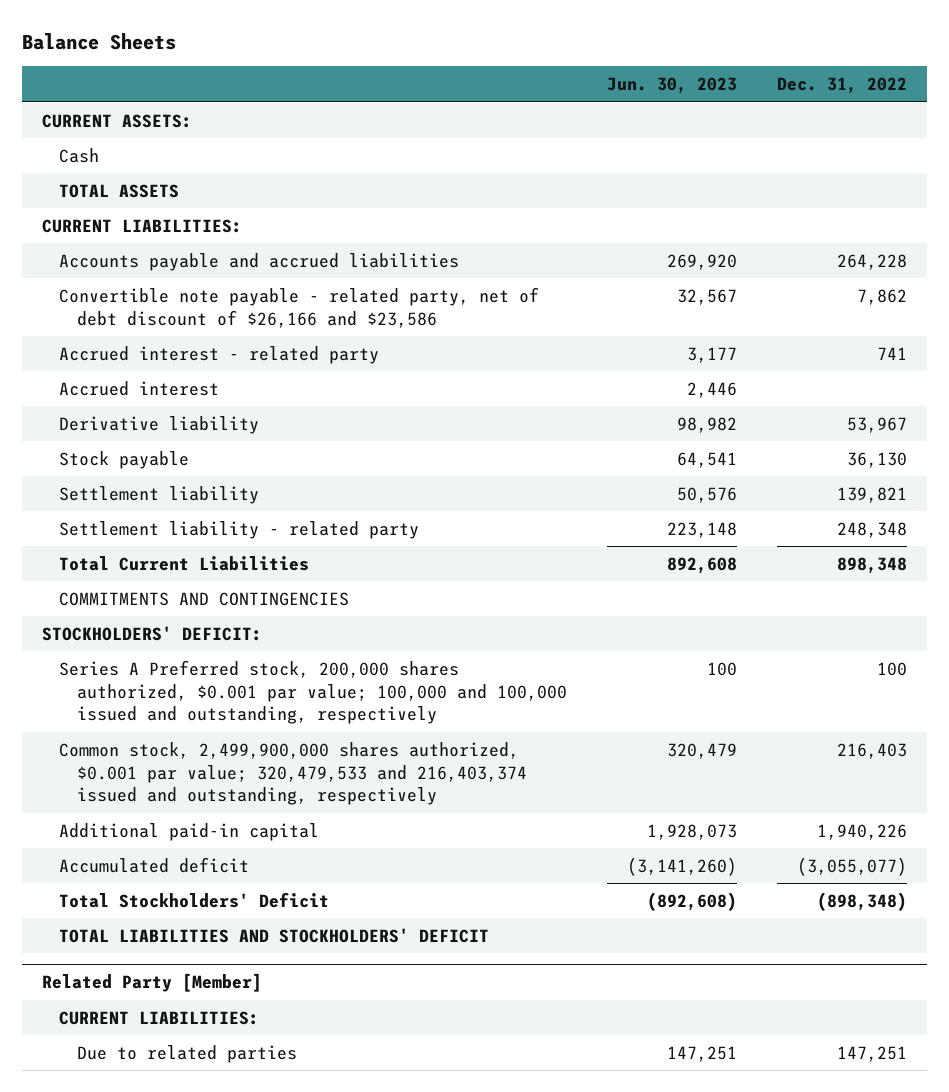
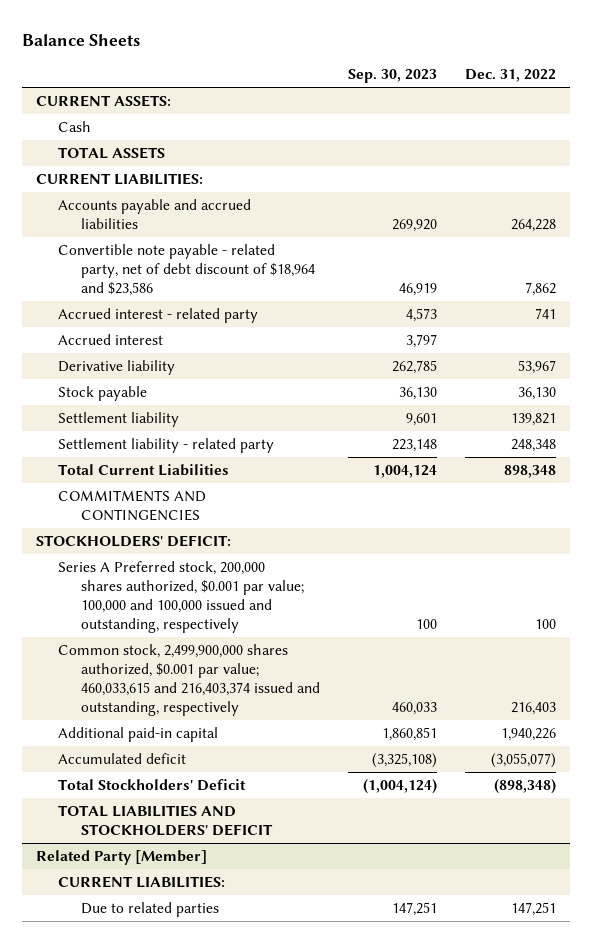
[607,77,738,95] Jun. 30, 2023 -> none
none -> [347,69,437,84] Sep. 30, 2023
[59,286,540,328] Convertible note payable - related party, net of debt discount of $26,166 and $23,586 -> [58,244,315,297] Convertible note payable - related party, net of debt discount of $18,964 and $23,586
[59,741,527,806] Common stock, 2,499,900,000 shares authorized, $0.001 par value; 320,479,533 and 216,403,374 issued and outstanding, respectively -> [58,644,320,717] Common stock, 2,499,900,000 shares authorized, $0.001 par value; 460,033,615 and 216,403,374 issued and outstanding, respectively

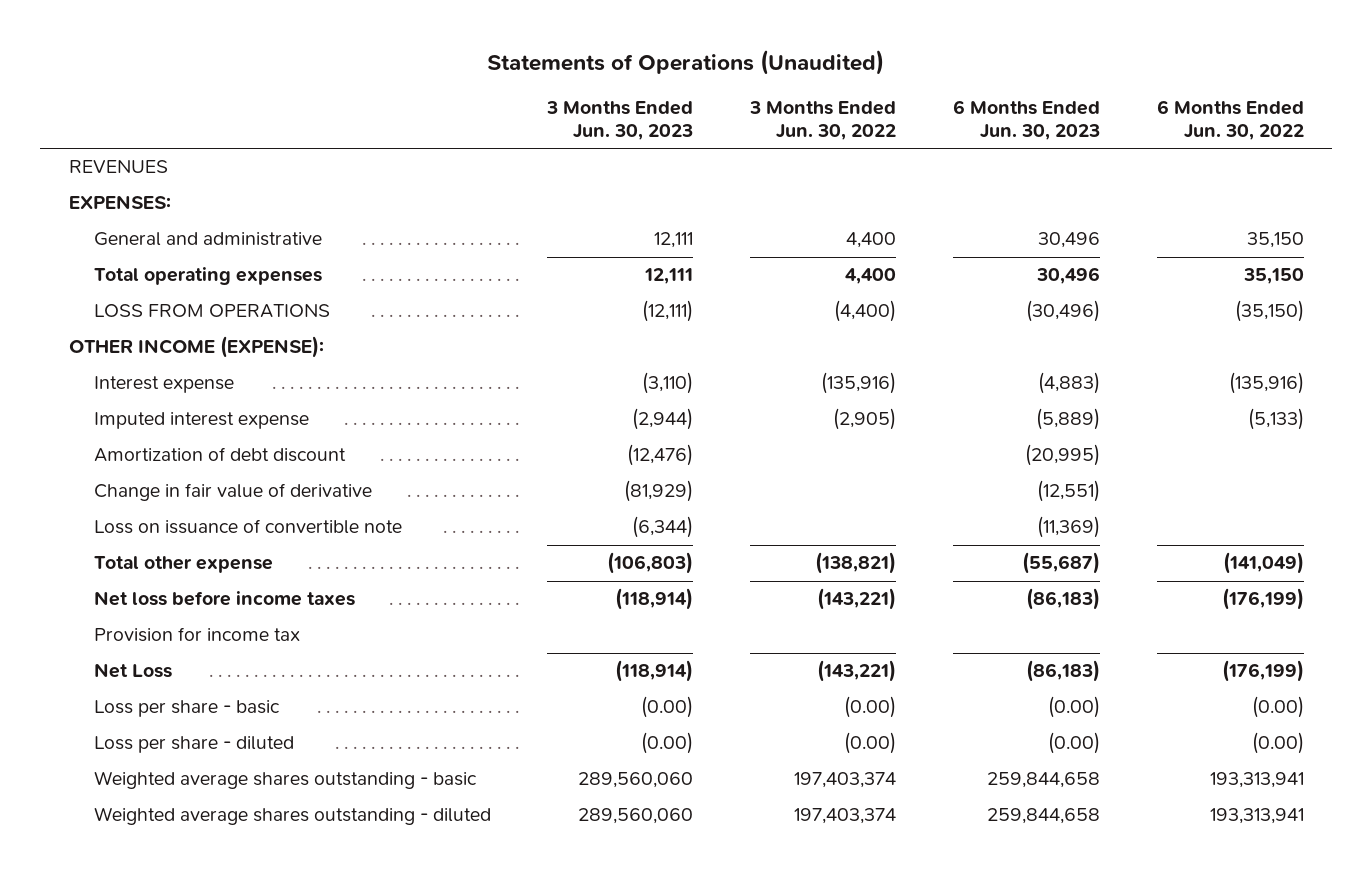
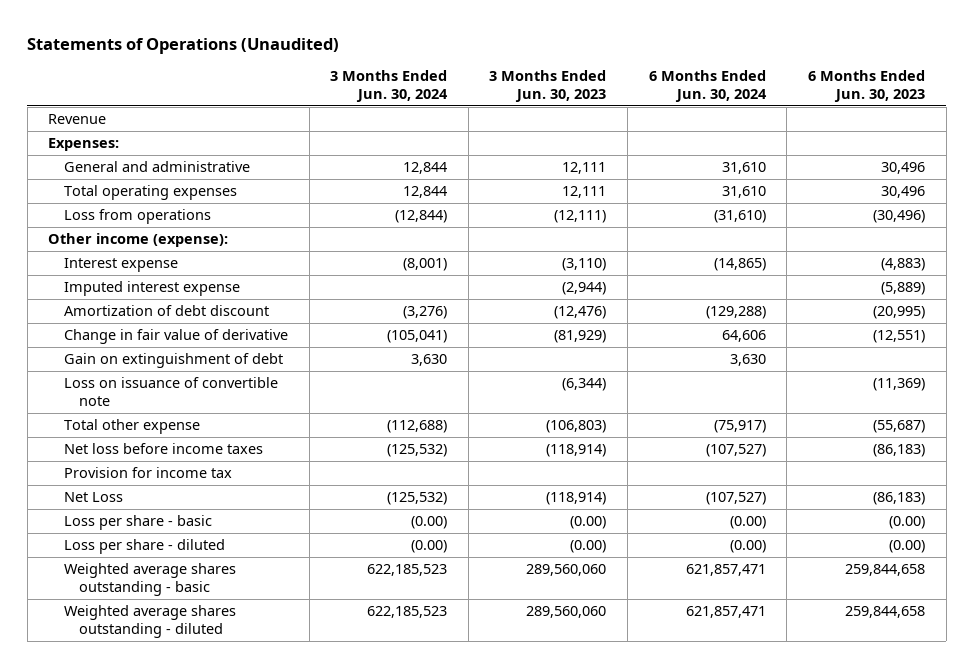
[749,101,897,141] 3 Months Ended Jun. 30, 2022 -> none
[1156,100,1304,141] 6 Months Ended Jun. 30, 2022 -> none
none -> [330,69,449,103] 3 Months Ended Jun. 30, 2024
none -> [648,69,767,103] 6 Months Ended Jun. 30, 2024
[68,160,168,174] REVENUES -> [48,113,107,124] Revenue
[68,195,171,210] EXPENSES: -> [48,137,120,151] Expenses:
[93,304,330,319] LOSS FROM OPERATIONS -> [63,208,211,224] Loss from operations
[68,336,324,359] OTHER INCOME (EXPENSE): -> [48,232,229,247] Other income (expense):
none -> [63,352,283,368] Gain on extinguishment of debt

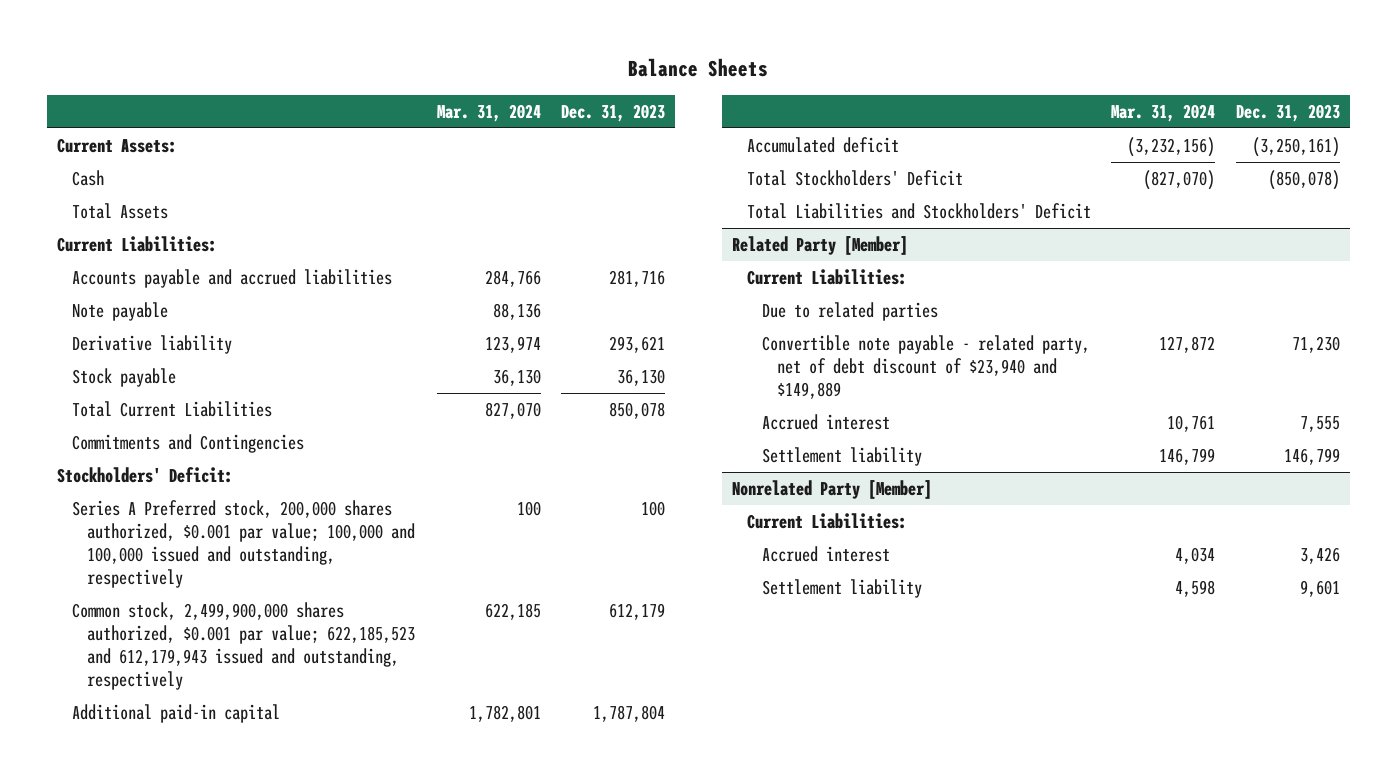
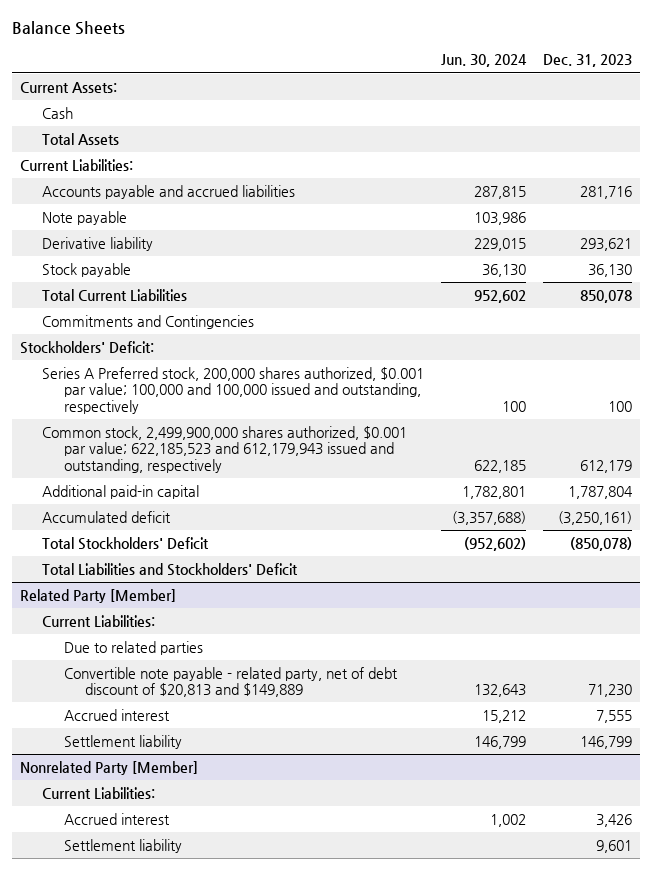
[436,103,541,122] Mar. 31, 2024 -> none
none -> [440,54,527,68] Jun. 30, 2024
[761,335,1090,399] Convertible note payable - related party, net of debt discount of $23,940 and $149,889 -> [63,666,398,698] Convertible note payable - related party, net of debt discount of $20,813 and $149,889

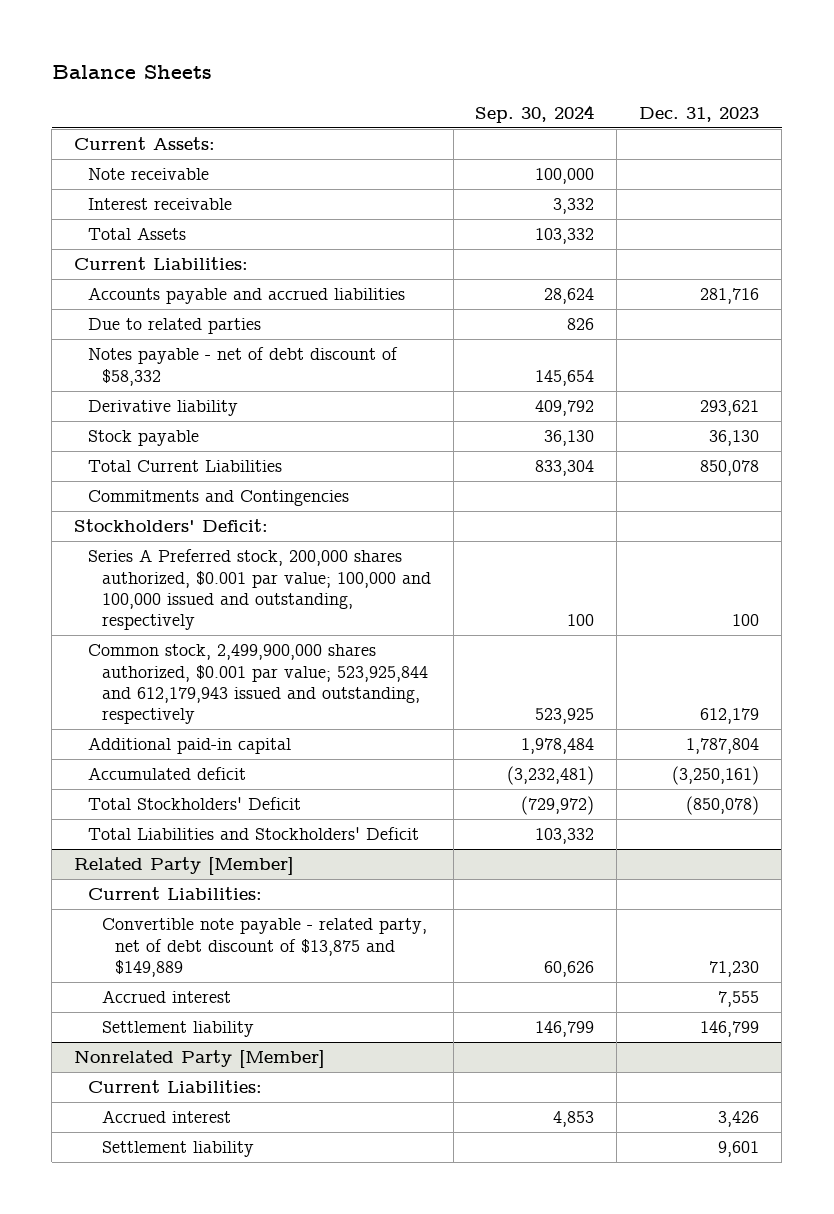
[440,54,527,68] Jun. 30, 2024 -> none
none -> [475,104,595,123] Sep. 30, 2024
[41,106,73,119] Cash -> none
none -> [87,168,209,181] Note receivable
none -> [87,198,232,211] Interest receivable
none -> [87,318,261,335] Due to related parties
[41,210,127,225] Note payable -> [87,347,398,386] Notes payable - net of debt discount of $58,332
[41,425,407,473] Common stock, 2,499,900,000 shares authorized, $0.001 par value; 622,185,523 and 612,179,943 issued and outstanding, respectively -> [87,644,428,725] Common stock, 2,499,900,000 shares authorized, $0.001 par value; 523,925,844 and 612,179,943 issued and outstanding, respectively
[63,640,203,655] Due to related parties -> none
[63,666,398,698] Convertible note payable - related party, net of debt discount of $20,813 and $149,889 -> [101,918,427,977] Convertible note payable - related party, net of debt discount of $13,875 and $149,889

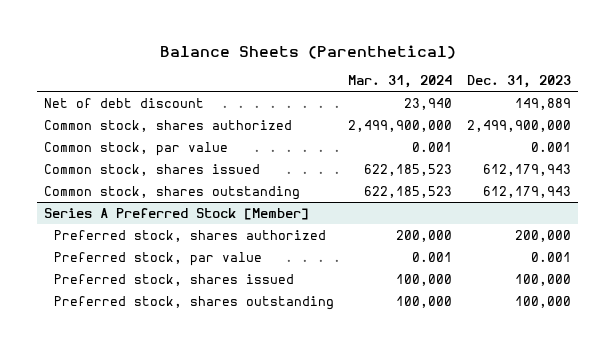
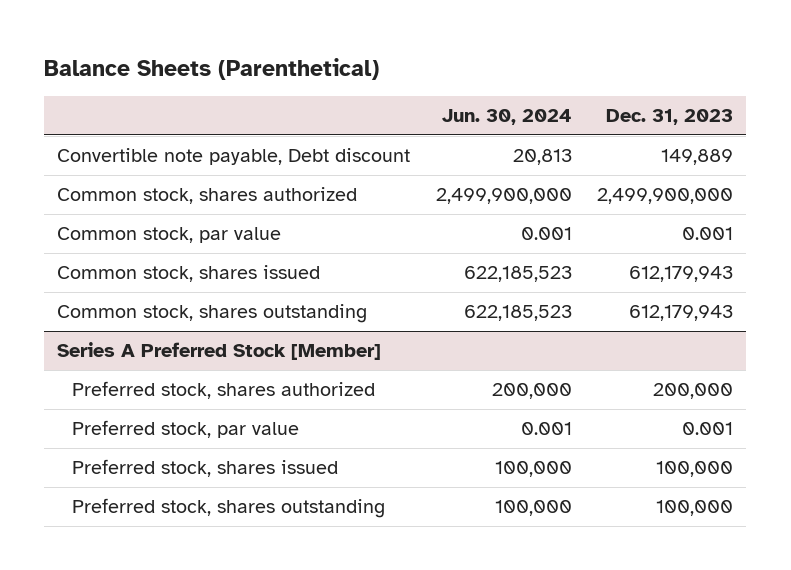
[348,75,453,89] Mar. 31, 2024 -> none
none -> [441,109,572,126] Jun. 30, 2024
[44,97,205,108] Net of debt discount -> [57,148,411,166] Convertible note payable, Debt discount

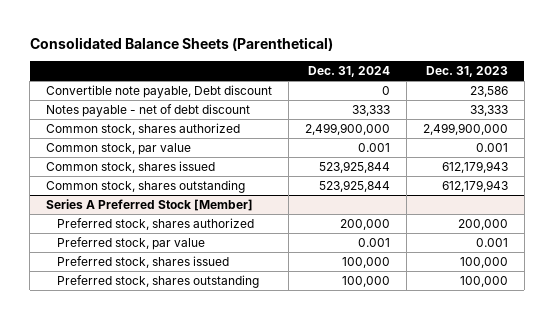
[44,57,380,80] Balance Sheets (Parenthetical) -> [29,36,333,51] Consolidated Balance Sheets (Parenthetical)
[441,109,572,126] Jun. 30, 2024 -> none
none -> [308,66,391,78] Dec. 31, 2024
[661,149,734,166] 149,889 -> [469,85,508,97] 23,586
none -> [46,103,251,117] Notes payable - net of debt discount

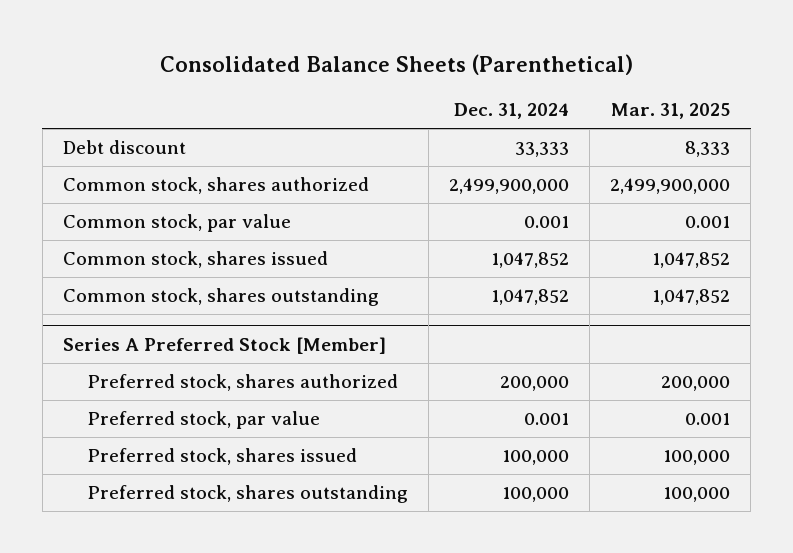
[425,66,508,78] Dec. 31, 2023 -> none
none -> [611,103,731,120] Mar. 31, 2025
[46,84,273,98] Convertible note payable, Debt discount -> none
[46,103,251,117] Notes payable - net of debt discount -> [62,140,186,155] Debt discount
[319,160,391,173] 523,925,844 -> [490,252,569,269] 1,047,852
[319,179,391,192] 523,925,844 -> [490,289,569,306] 1,047,852

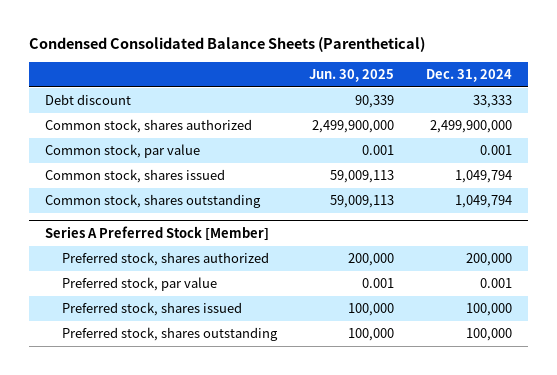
[159,53,633,75] Consolidated Balance Sheets (Parenthetical) -> [29,36,426,52] Condensed Consolidated Balance Sheets (Parenthetical)
[611,103,731,120] Mar. 31, 2025 -> none
none -> [308,69,394,83] Jun. 30, 2025
[490,252,569,269] 1,047,852 -> [454,170,512,184] 1,049,794
[490,289,569,306] 1,047,852 -> [454,195,512,209] 1,049,794

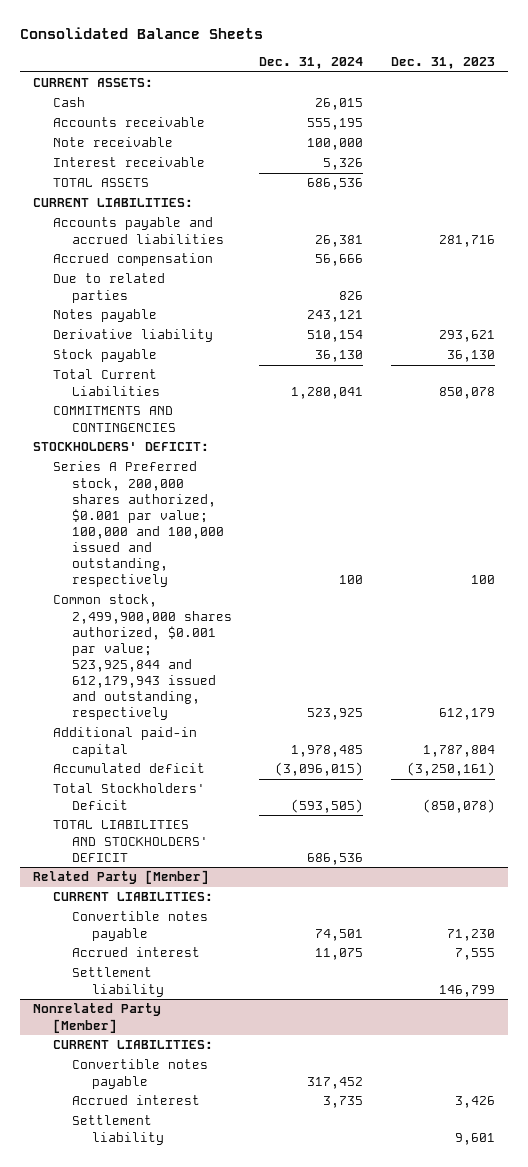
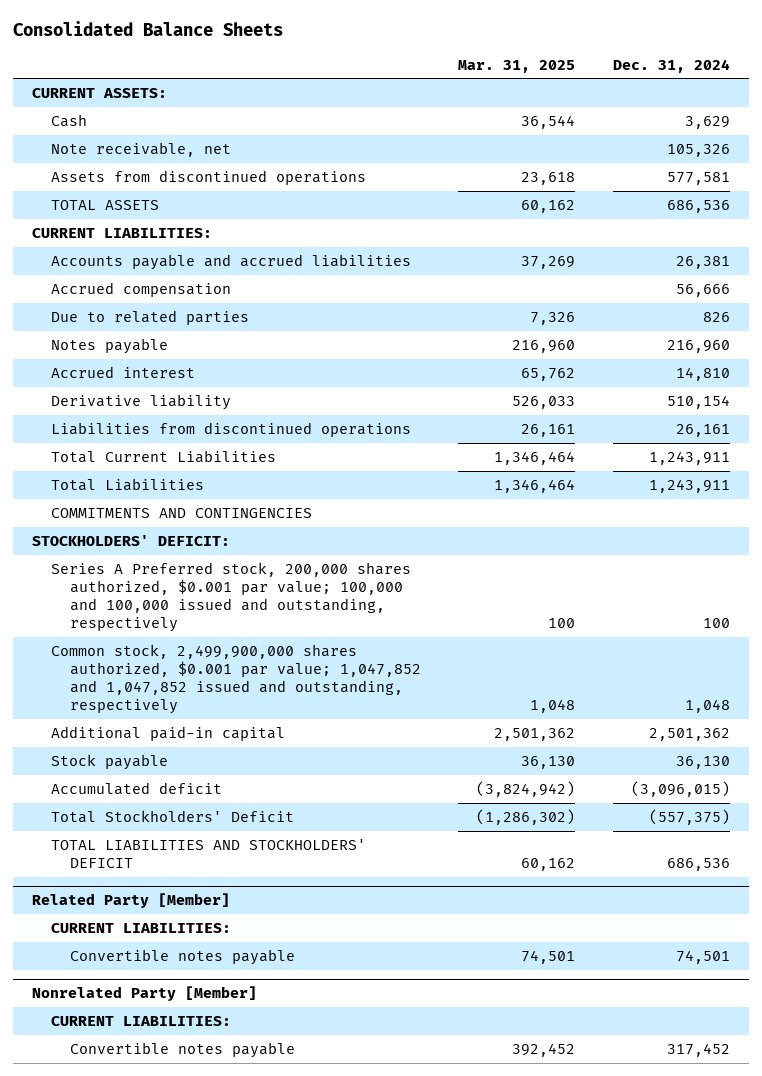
[390,57,495,70] Dec. 31, 2023 -> none
none -> [458,59,576,73] Mar. 31, 2025
[52,117,205,128] Accounts receivable -> none
[52,157,205,168] Interest receivable -> none
[315,98,364,111] 26,015 -> [684,115,730,129] 3,629
[52,137,173,148] Note receivable -> [50,141,231,157] Note receivable, net
[307,138,364,151] 100,000 -> [666,143,730,157] 105,326
none -> [50,169,366,185] Assets from discontinued operations
[307,310,364,323] 243,121 -> [666,339,730,353] 216,960
none -> [50,365,195,378] Accrued interest
none -> [50,421,411,437] Liabilities from discontinued operations
[291,386,364,399] 1,280,041 -> [648,450,730,465] 1,243,911
none -> [50,477,204,491] Total Liabilities
[52,594,233,721] Common stock, 2,499,900,000 shares authorized, $0.001 par value; 523,925,844 and 612,179,943 issued and outstanding, respectively -> [50,643,421,715] Common stock, 2,499,900,000 shares authorized, $0.001 par value; 1,047,852 and 1,047,852 issued and outstanding, respectively
[307,708,364,721] 523,925 -> [684,699,730,714] 1,048
[291,744,364,757] 1,978,485 -> [648,727,730,741] 2,501,362
[52,349,157,363] Stock payable -> [50,753,168,770] Stock payable
[291,798,364,813] (593,505) -> [648,808,730,825] (557,375)
[72,947,201,958] Accrued interest -> none
[72,967,164,997] Settlement liability -> none
[72,1095,201,1106] Accrued interest -> none
[72,1115,164,1145] Settlement liability -> none

